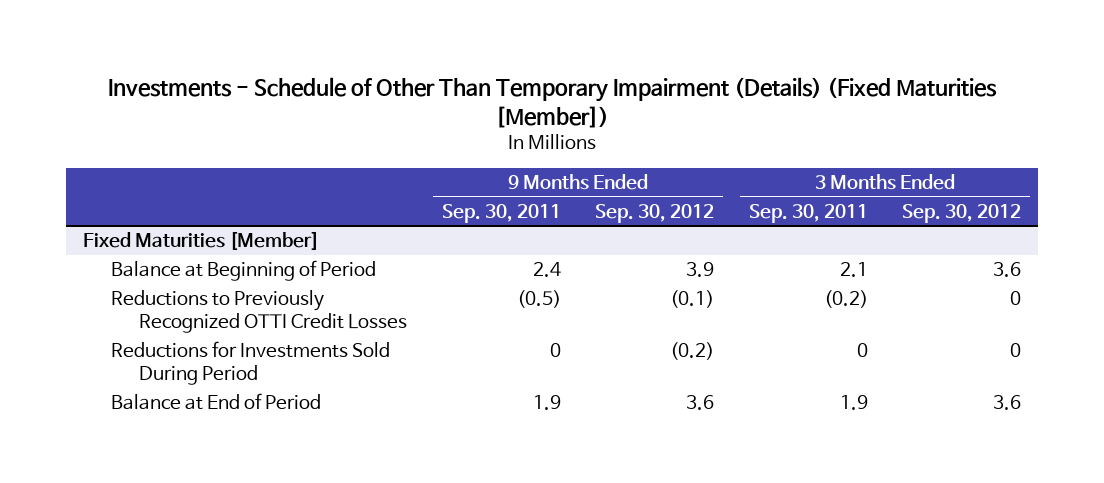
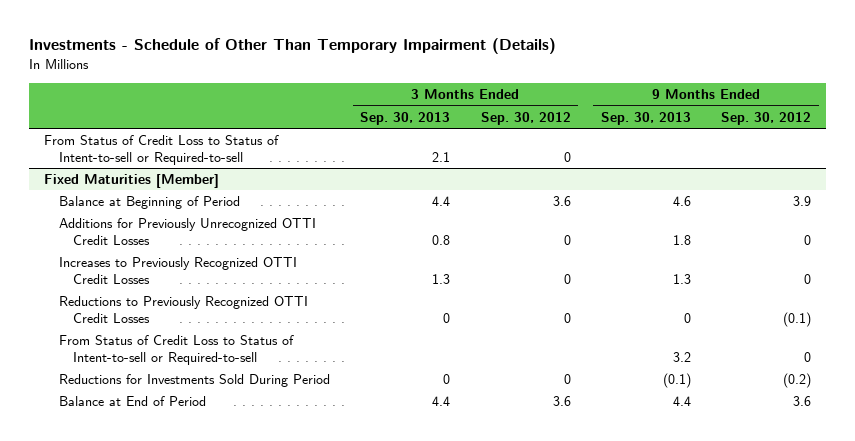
[108,76,998,128] Investments - Schedule of Other Than Temporary Impairment (Details) (Fixed Maturities [Member]) -> [28,38,556,55] Investments - Schedule of Other Than Temporary Impairment (Details)
[441,203,561,223] Sep. 30, 2011 -> none
[748,203,868,223] Sep. 30, 2011 -> none
none -> [360,111,451,125] Sep. 30, 2013
none -> [600,111,691,125] Sep. 30, 2013
none -> [43,135,279,165] From Status of Credit Loss to Status of Intent-to-sell or Required-to-sell
none -> [58,218,316,245] Additions for Previously Unrecognized OTTI Credit Losses
none -> [58,257,297,284] Increases to Previously Recognized OTTI Credit Losses
none -> [58,335,294,365] From Status of Credit Loss to Status of Intent-to-sell or Required-to-sell

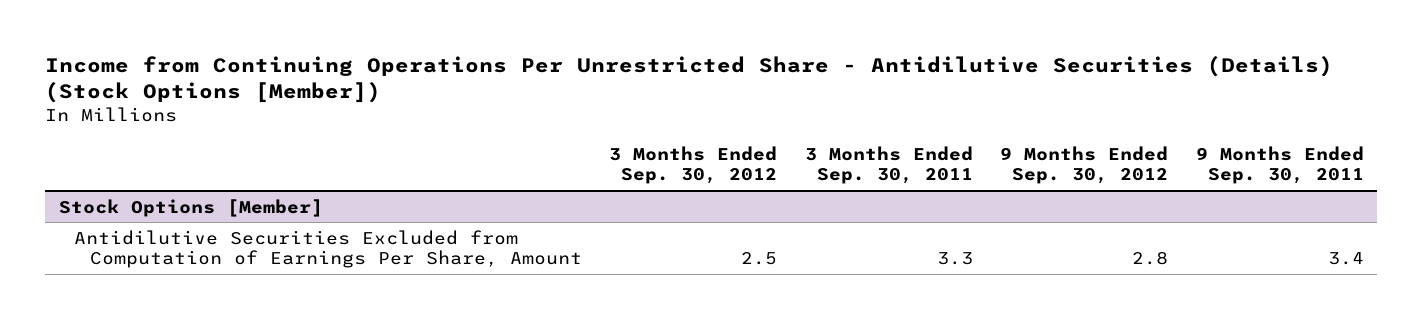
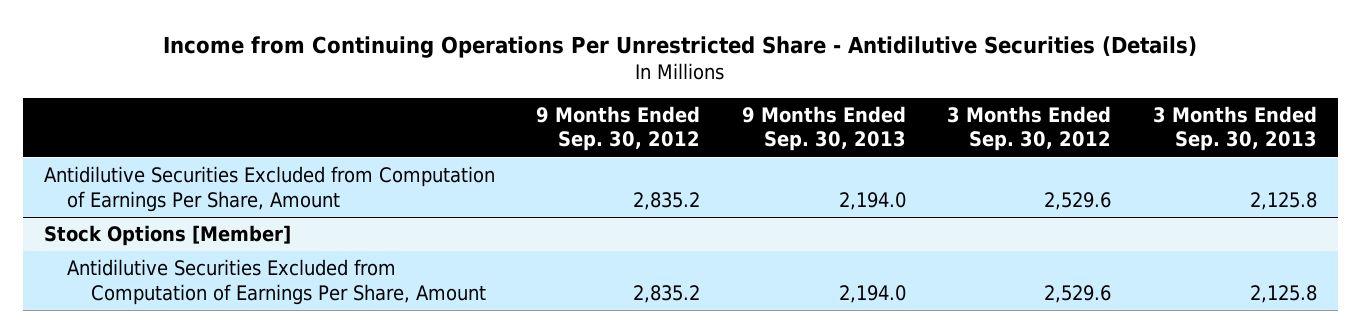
[45,55,1334,104] Income from Continuing Operations Per Unrestricted Share - Antidilutive Securities (Details) (Stock Options [Member]) -> [163,35,1198,58] Income from Continuing Operations Per Unrestricted Share - Antidilutive Securities (Details)
[804,146,973,185] 3 Months Ended Sep. 30, 2011 -> none
[1195,146,1364,185] 9 Months Ended Sep. 30, 2011 -> none
none -> [741,106,906,152] 9 Months Ended Sep. 30, 2013
none -> [1152,106,1317,152] 3 Months Ended Sep. 30, 2013
none -> [43,166,495,212] Antidilutive Securities Excluded from Computation of Earnings Per Share, Amount
[741,252,778,266] 2.5 -> [1044,284,1112,303] 2,529.6
[1132,251,1169,266] 2.8 -> [633,284,701,303] 2,835.2

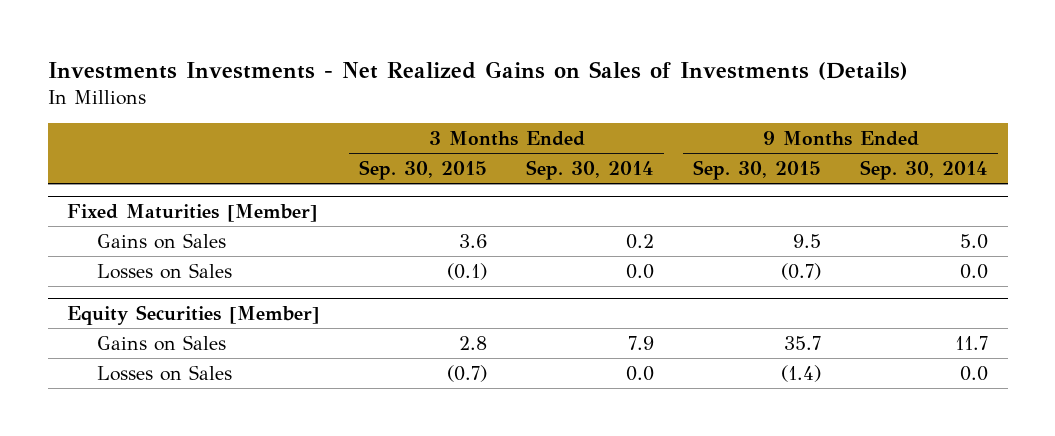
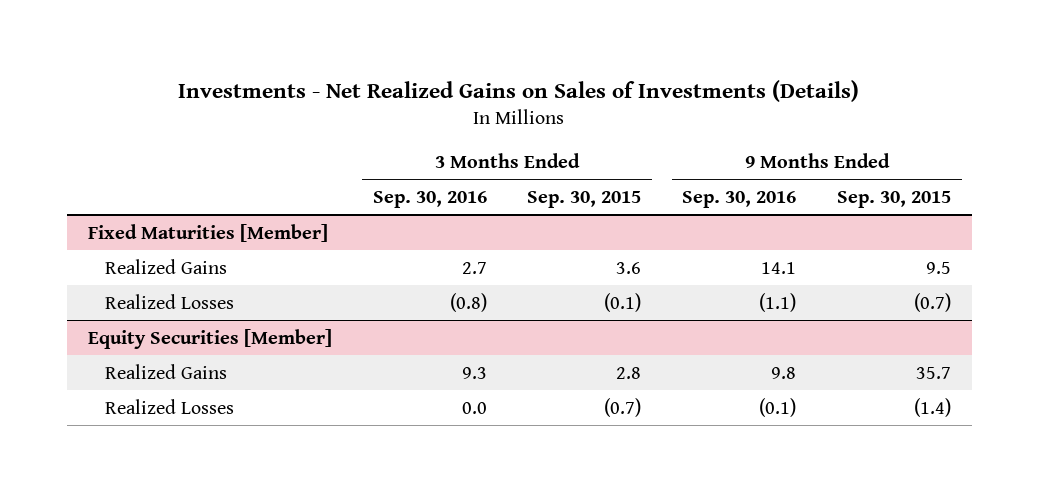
[47,60,908,80] Investments Investments - Net Realized Gains on Sales of Investments (Details) -> [178,79,860,102] Investments - Net Realized Gains on Sales of Investments (Details)
[526,159,655,180] Sep. 30, 2014 -> none
[860,159,989,180] Sep. 30, 2014 -> none
none -> [372,190,487,208] Sep. 30, 2016
none -> [682,190,797,208] Sep. 30, 2016
[96,232,226,249] Gains on Sales -> [105,258,228,274] Realized Gains
[96,262,232,279] Losses on Sales -> [105,293,235,309] Realized Losses
[96,334,226,351] Gains on Sales -> [105,363,228,379] Realized Gains
[96,364,232,381] Losses on Sales -> [105,398,235,414] Realized Losses

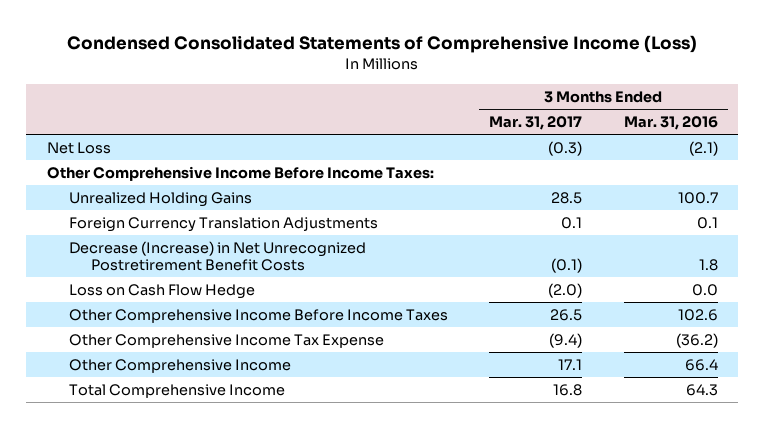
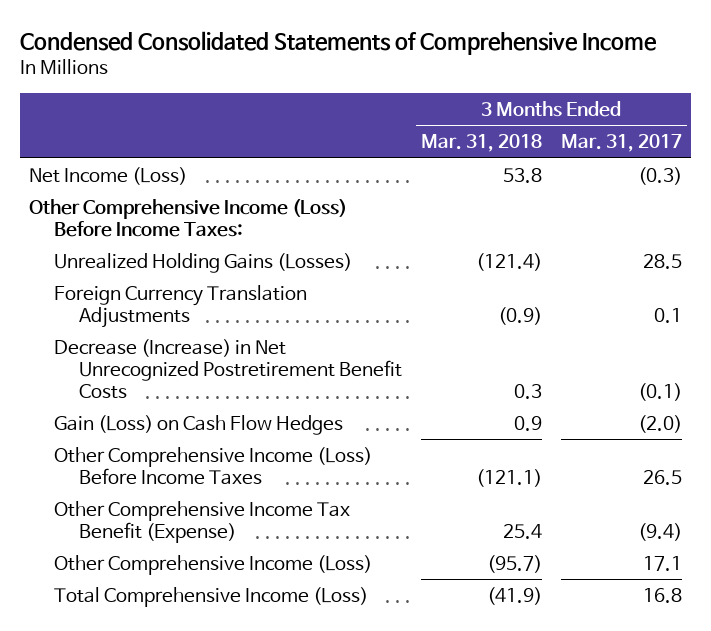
[67,35,698,54] Condensed Consolidated Statements of Comprehensive Income (Loss) -> [19,30,657,55] Condensed Consolidated Statements of Comprehensive Income
[623,116,718,131] Mar. 31, 2016 -> none
none -> [420,134,542,153] Mar. 31, 2018
[47,142,112,155] Net Loss -> [29,166,188,185] Net Income (Loss)
[47,166,435,182] Other Comprehensive Income Before Income Taxes: -> [29,198,348,237] Other Comprehensive Income (Loss) Before Income Taxes:
[68,192,252,208] Unrealized Holding Gains -> [53,252,352,273] Unrealized Holding Gains (Losses)
[68,284,255,300] Loss on Cash Flow Hedge -> [53,414,343,435] Gain (Loss) on Cash Flow Hedges
[68,309,448,324] Other Comprehensive Income Before Income Taxes -> [53,446,372,485] Other Comprehensive Income (Loss) Before Income Taxes
[68,334,384,349] Other Comprehensive Income Tax Expense -> [53,500,350,543] Other Comprehensive Income Tax Benefit (Expense)
[68,359,291,374] Other Comprehensive Income -> [53,554,372,575] Other Comprehensive Income (Loss)
[68,384,285,399] Total Comprehensive Income -> [53,586,368,607] Total Comprehensive Income (Loss)

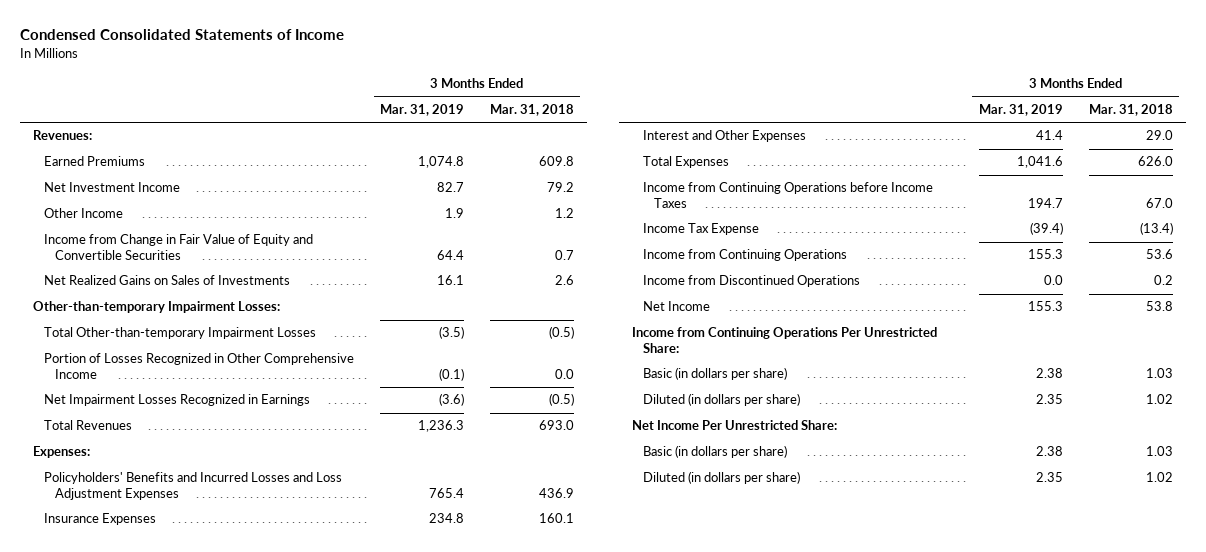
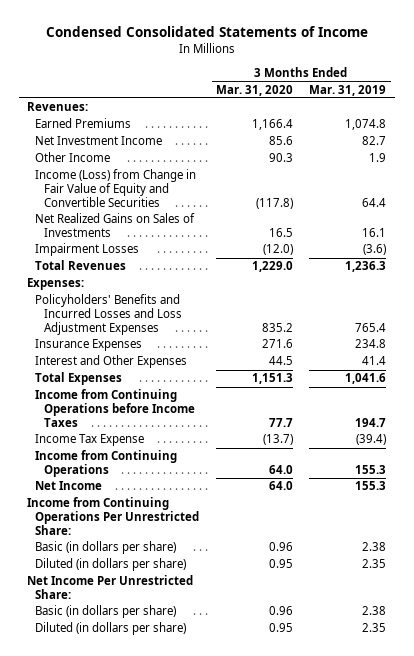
[489,103,574,116] Mar. 31, 2018 -> none
none -> [215,84,293,96] Mar. 31, 2020
[44,234,314,260] Income from Change in Fair Value of Equity and Convertible Securities -> [35,169,197,207] Income (Loss) from Change in Fair Value of Equity and Convertible Securities
[33,301,281,314] Other-than-temporary Impairment Losses: -> none
[44,327,317,340] Total Other-than-temporary Impairment Losses -> none
[44,353,355,379] Portion of Losses Recognized in Other Comprehensive Income -> none
[44,394,311,407] Net Impairment Losses Recognized in Earnings -> none
none -> [35,243,140,257] Impairment Losses
[643,275,861,288] Income from Discontinued Operations -> none

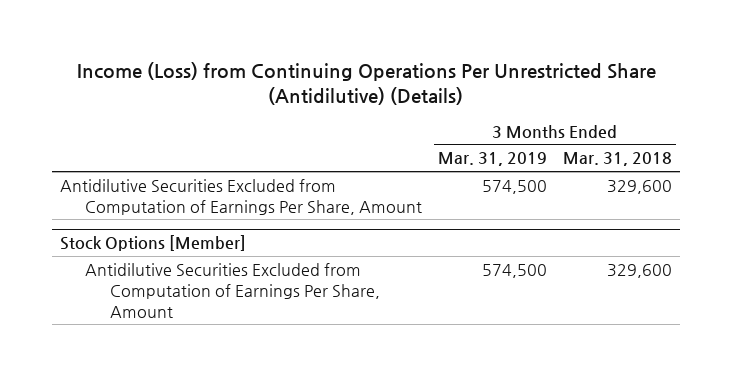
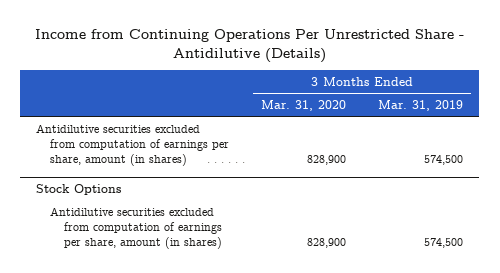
[77,62,657,106] Income (Loss) from Continuing Operations Per Unrestricted Share (Antidilutive) (Details) -> [34,29,464,64] Income from Continuing Operations Per Unrestricted Share - Antidilutive (Details)
[563,152,673,167] Mar. 31, 2018 -> none
none -> [261,99,347,111] Mar. 31, 2020
[60,178,422,215] Antidilutive Securities Excluded from Computation of Earnings Per Share, Amount -> [36,123,230,166] Antidilutive securities excluded from computation of earnings per share, amount (in shares)
[60,235,247,252] Stock Options [Member] -> [36,184,122,196] Stock Options
[84,262,380,318] Antidilutive Securities Excluded from Computation of Earnings Per Share, Amount -> [50,206,223,249] Antidilutive securities excluded from computation of earnings per share, amount (in shares)

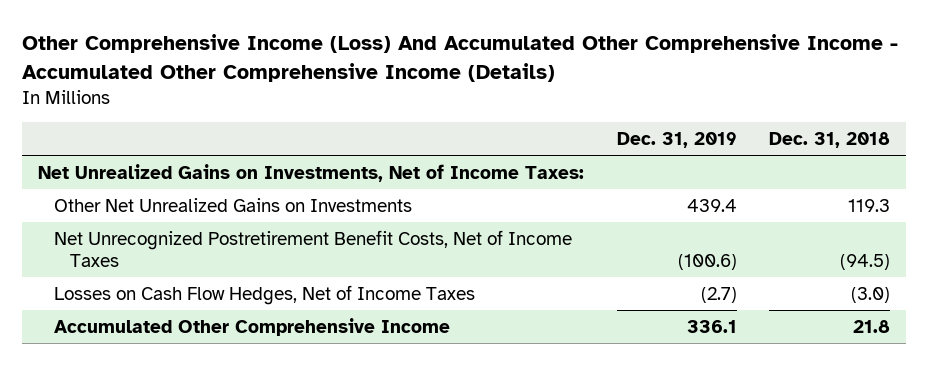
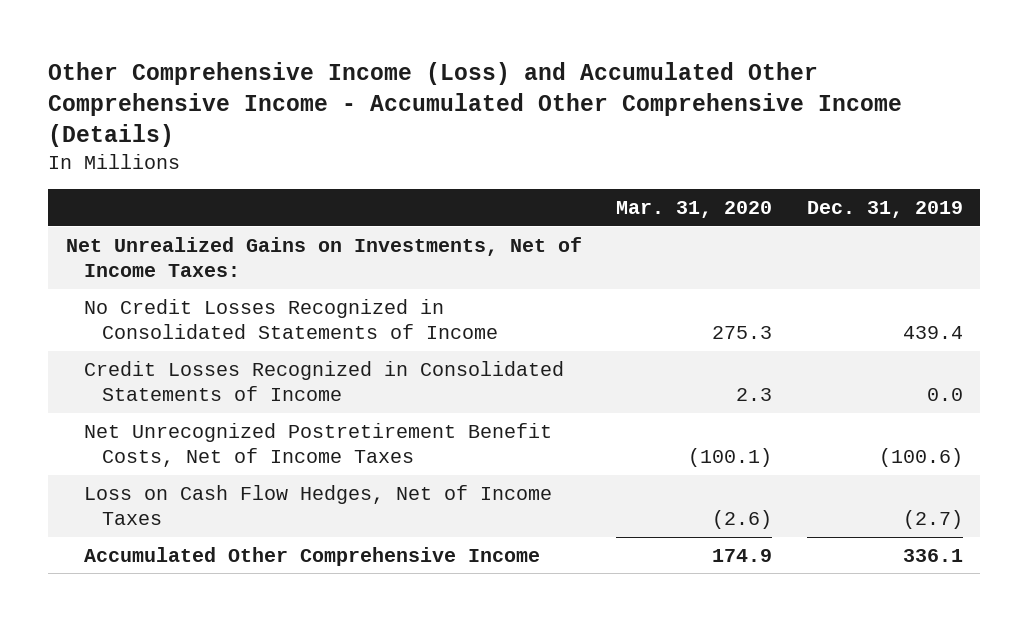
[21,34,898,82] Other Comprehensive Income (Loss) And Accumulated Other Comprehensive Income - Accumulated Other Comprehensive Income (Details) -> [48,61,903,148] Other Comprehensive Income (Loss) and Accumulated Other Comprehensive Income - Accumulated Other Comprehensive Income (Details)
[769,131,891,148] Dec. 31, 2018 -> none
none -> [616,201,773,219] Mar. 31, 2020
[53,197,412,212] Other Net Unrealized Gains on Investments -> [83,298,498,340] No Credit Losses Recognized in Consolidated Statements of Income
none -> [83,360,564,402] Credit Losses Recognized in Consolidated Statements of Income
[53,284,475,305] Losses on Cash Flow Hedges, Net of Income Taxes -> [83,484,552,526] Loss on Cash Flow Hedges, Net of Income Taxes

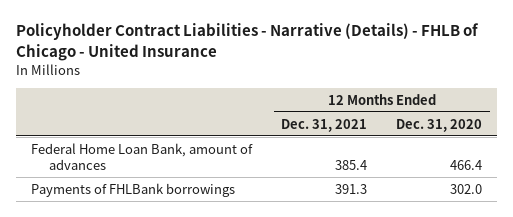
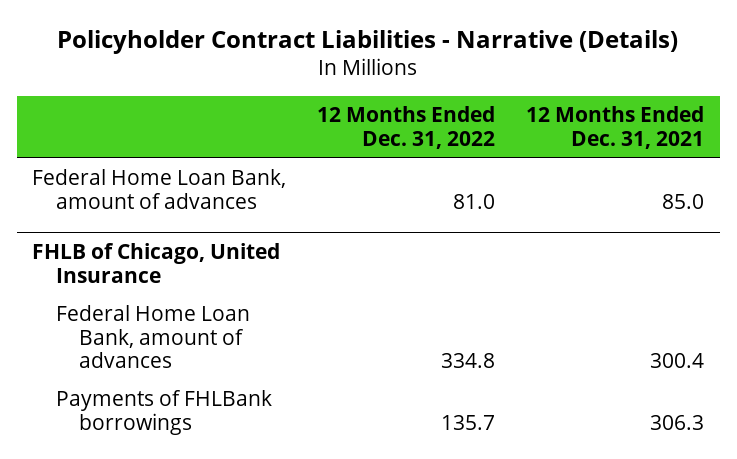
[15,23,479,61] Policyholder Contract Liabilities - Narrative (Details) - FHLB of Chicago - United Insurance -> [57,30,679,55] Policyholder Contract Liabilities - Narrative (Details)
[396,118,483,132] Dec. 31, 2020 -> none
none -> [317,106,496,149] 12 Months Ended Dec. 31, 2022
[334,159,367,170] 385.4 -> [662,193,705,209] 85.0
none -> [32,243,281,283] FHLB of Chicago, United Insurance
none -> [55,305,250,369] Federal Home Loan Bank, amount of advances
[334,183,367,194] 391.3 -> [650,414,705,430] 306.3

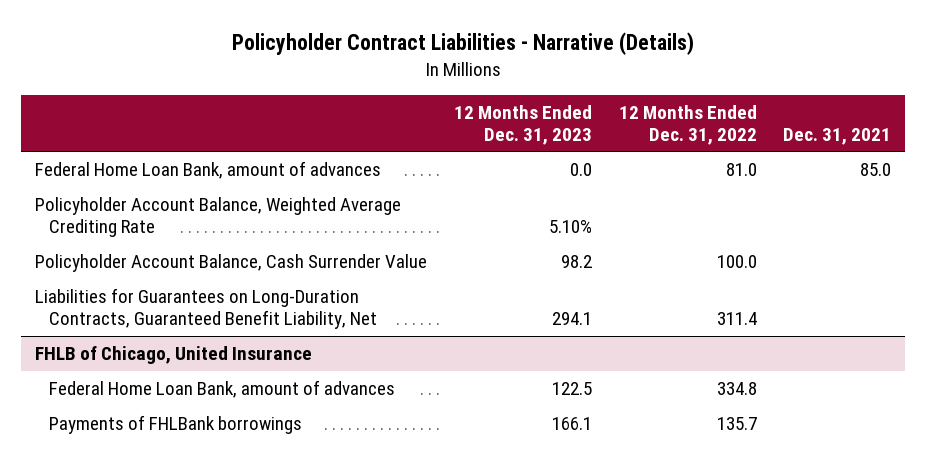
[526,106,705,149] 12 Months Ended Dec. 31, 2021 -> none
none -> [453,104,592,145] 12 Months Ended Dec. 31, 2023
none -> [783,127,892,145] Dec. 31, 2021
none -> [34,196,401,238] Policyholder Account Balance, Weighted Average Crediting Rate
none -> [34,253,427,272] Policyholder Account Balance, Cash Surrender Value
none -> [34,287,378,330] Liabilities for Guarantees on Long-Duration Contracts, Guaranteed Benefit Liability, Net

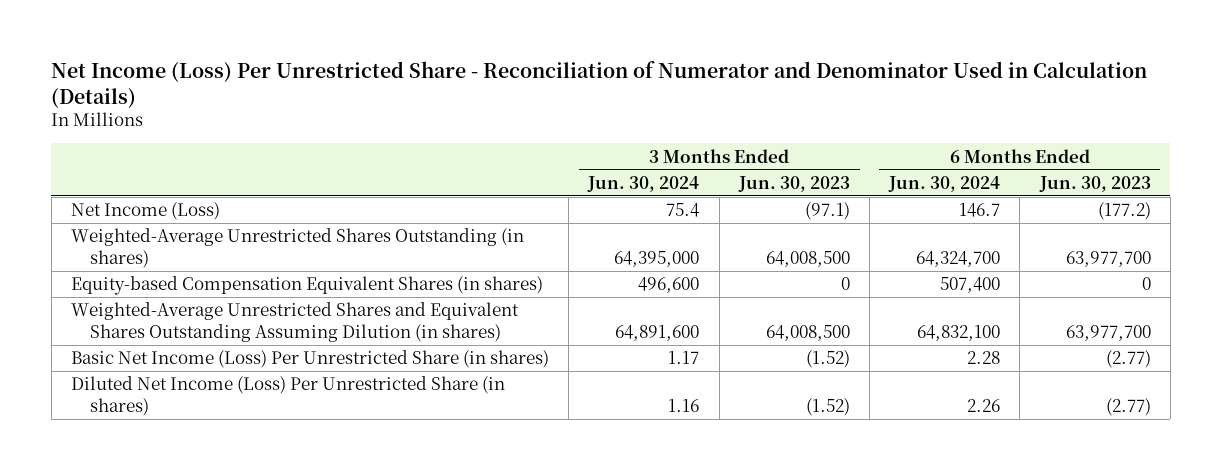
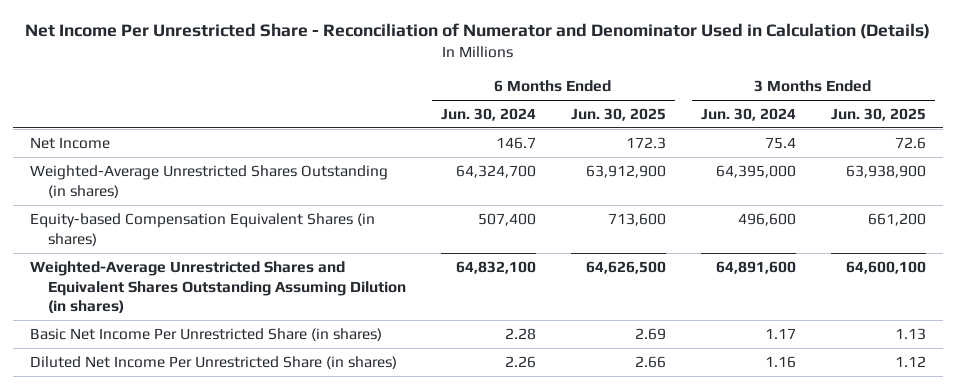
[51,60,1148,108] Net Income (Loss) Per Unrestricted Share - Reconciliation of Numerator and Denominator Used in Calculation (Details) -> [25,23,931,40] Net Income Per Unrestricted Share - Reconciliation of Numerator and Denominator Used in Calculation (Details)
[737,175,850,192] Jun. 30, 2023 -> none
[1038,175,1151,192] Jun. 30, 2023 -> none
none -> [570,107,666,121] Jun. 30, 2025
none -> [830,107,926,121] Jun. 30, 2025
[71,202,221,221] Net Income (Loss) -> [30,136,111,149] Net Income
[71,350,550,369] Basic Net Income (Loss) Per Unrestricted Share (in shares) -> [30,327,383,341] Basic Net Income Per Unrestricted Share (in shares)
[71,376,506,416] Diluted Net Income (Loss) Per Unrestricted Share (in shares) -> [30,355,398,369] Diluted Net Income Per Unrestricted Share (in shares)

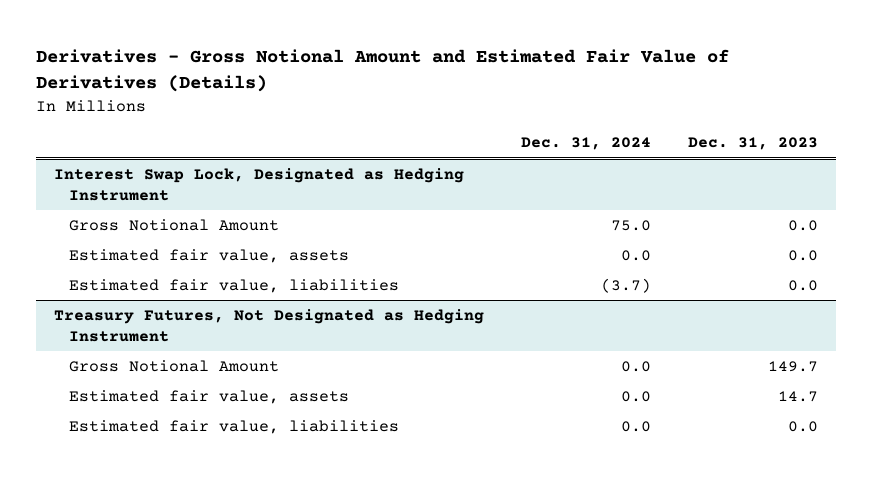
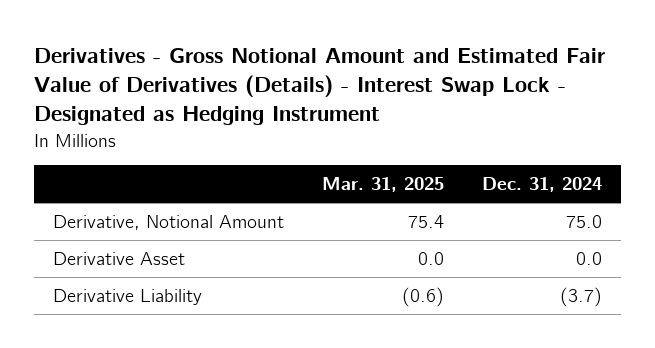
[36,49,730,92] Derivatives - Gross Notional Amount and Estimated Fair Value of Derivatives (Details) -> [34,48,606,126] Derivatives - Gross Notional Amount and Estimated Fair Value of Derivatives (Details) - Interest Swap Lock - Designated as Hedging Instrument
[687,137,818,151] Dec. 31, 2023 -> none
none -> [322,177,445,193] Mar. 31, 2025
[54,168,465,201] Interest Swap Lock, Designated as Hedging Instrument -> none
[54,309,485,342] Treasury Futures, Not Designated as Hedging Instrument -> none
[69,360,280,373] Gross Notional Amount -> none
[69,390,350,405] Estimated fair value, assets -> none
[69,420,400,435] Estimated fair value, liabilities -> none
[69,219,280,232] Gross Notional Amount -> [53,214,285,230] Derivative, Notional Amount
[69,249,350,264] Estimated fair value, assets -> [53,251,186,265] Derivative Asset
[69,279,400,294] Estimated fair value, liabilities -> [53,288,203,305] Derivative Liability

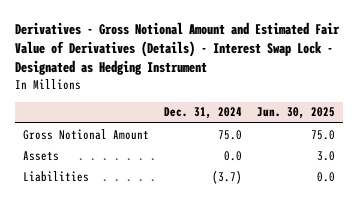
[322,177,445,193] Mar. 31, 2025 -> none
none -> [257,107,336,120] Jun. 30, 2025
[53,214,285,230] Derivative, Notional Amount -> [22,128,149,140] Gross Notional Amount
[53,251,186,265] Derivative Asset -> [22,150,59,161] Assets
[53,288,203,305] Derivative Liability -> [22,170,89,182] Liabilities

